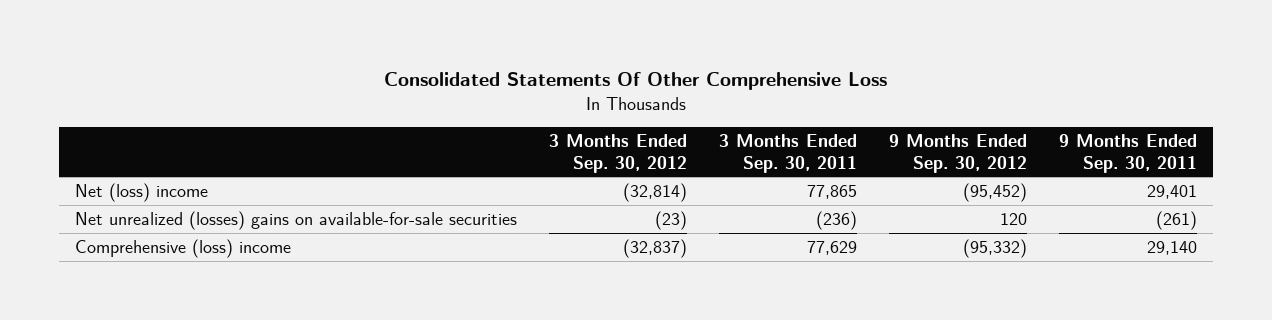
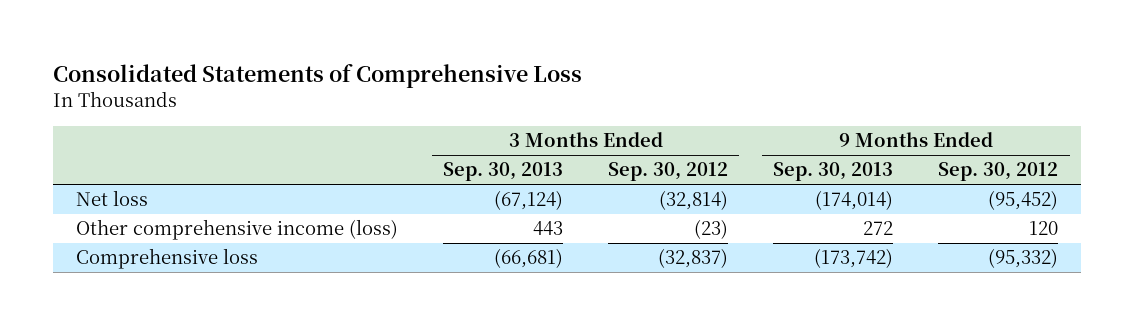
[383,72,887,91] Consolidated Statements Of Other Comprehensive Loss -> [53,64,583,89] Consolidated Statements of Comprehensive Loss
[718,134,857,173] 3 Months Ended Sep. 30, 2011 -> none
[1058,134,1197,173] 9 Months Ended Sep. 30, 2011 -> none
none -> [443,162,564,182] Sep. 30, 2013
none -> [773,162,894,182] Sep. 30, 2013
[74,183,208,203] Net (loss) income -> [75,190,148,207] Net loss
[74,211,517,231] Net unrealized (losses) gains on available-for-sale securities -> [75,219,398,241] Other comprehensive income (loss)
[74,239,291,259] Comprehensive (loss) income -> [75,248,258,270] Comprehensive loss

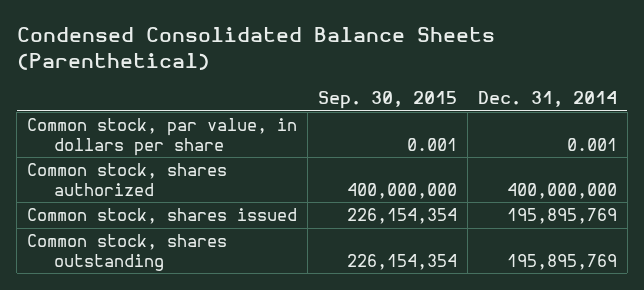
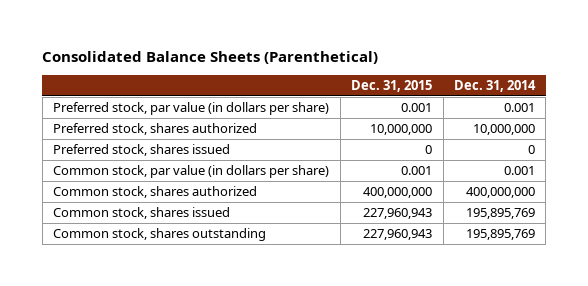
[16,27,495,71] Condensed Consolidated Balance Sheets (Parenthetical) -> [42,51,379,65] Consolidated Balance Sheets (Parenthetical)
[317,91,457,110] Sep. 30, 2015 -> none
none -> [351,80,433,93] Dec. 31, 2015
none -> [53,101,330,115] Preferred stock, par value (in dollars per share)
none -> [53,122,258,135] Preferred stock, shares authorized
none -> [53,143,231,156] Preferred stock, shares issued
[27,118,298,156] Common stock, par value, in dollars per share -> [53,164,330,178] Common stock, par value (in dollars per share)

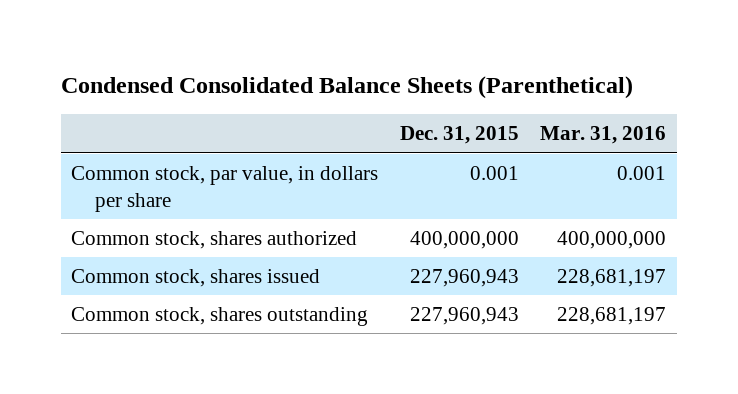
[42,51,379,65] Consolidated Balance Sheets (Parenthetical) -> [60,76,633,100] Condensed Consolidated Balance Sheets (Parenthetical)
[453,80,536,93] Dec. 31, 2014 -> none
none -> [540,126,667,145] Mar. 31, 2016
[53,101,330,115] Preferred stock, par value (in dollars per share) -> none
[53,122,258,135] Preferred stock, shares authorized -> none
[53,143,231,156] Preferred stock, shares issued -> none
[53,164,330,178] Common stock, par value (in dollars per share) -> [71,166,379,212] Common stock, par value, in dollars per share

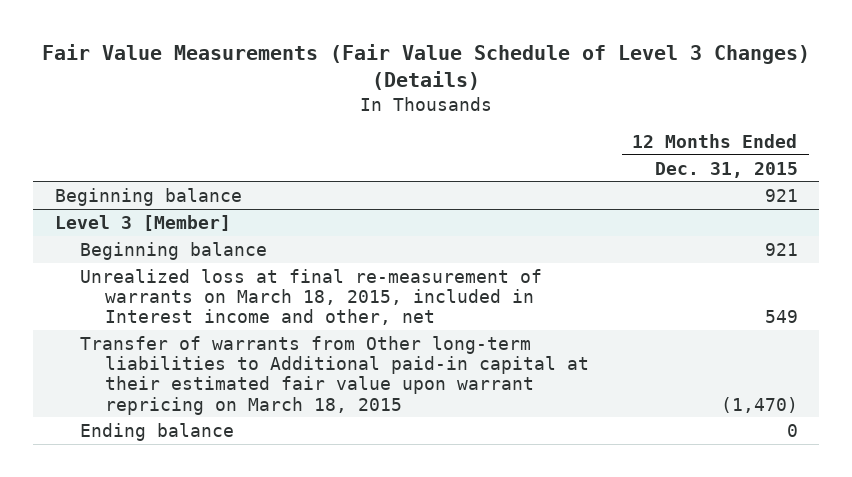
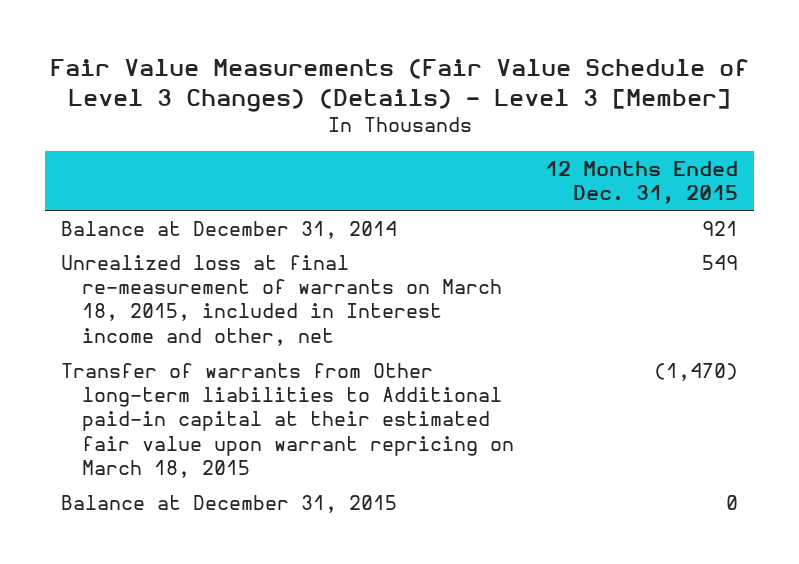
[42,44,811,91] Fair Value Measurements (Fair Value Schedule of Level 3 Changes) (Details) -> [49,58,749,112] Fair Value Measurements (Fair Value Schedule of Level 3 Changes) (Details) - Level 3 [Member]
[54,214,231,231] Level 3 [Member] -> none
[79,241,267,260] Beginning balance -> none
[54,187,242,206] Beginning balance -> [60,220,397,239] Balance at December 31, 2014
[79,422,234,441] Ending balance -> [60,494,397,513] Balance at December 31, 2015

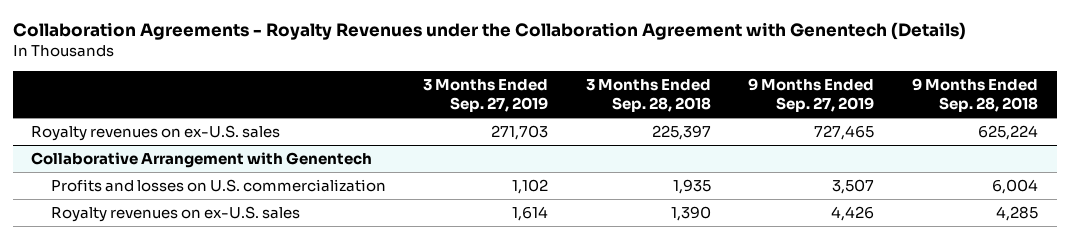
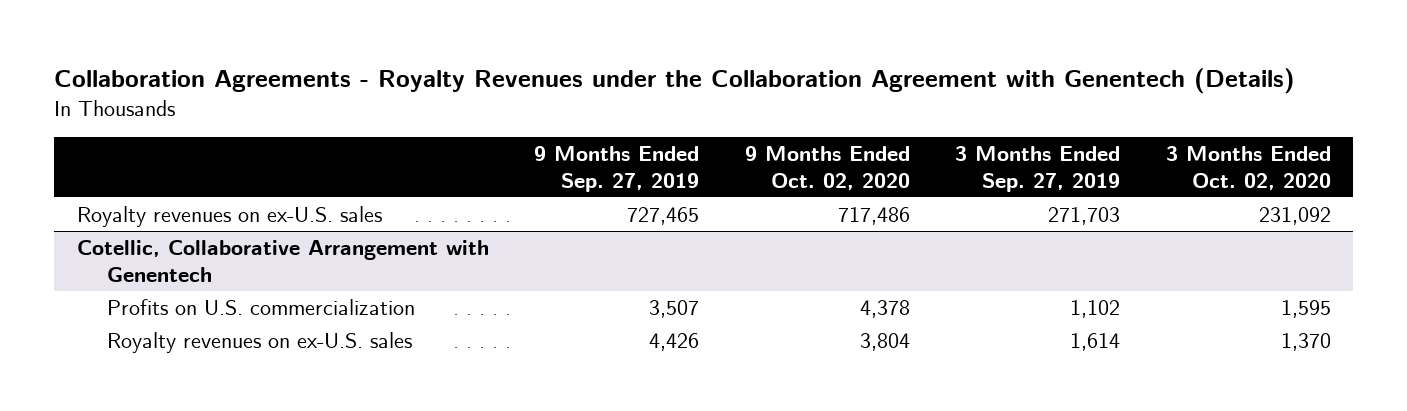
[585,78,711,113] 3 Months Ended Sep. 28, 2018 -> none
[912,77,1039,113] 9 Months Ended Sep. 28, 2018 -> none
none -> [744,145,910,190] 9 Months Ended Oct. 02, 2020
none -> [1165,145,1331,190] 3 Months Ended Oct. 02, 2020
[31,151,373,168] Collaborative Arrangement with Genentech -> [76,239,489,282] Cotellic, Collaborative Arrangement with Genentech
[50,178,386,192] Profits and losses on U.S. commercialization -> [107,298,416,315] Profits on U.S. commercialization

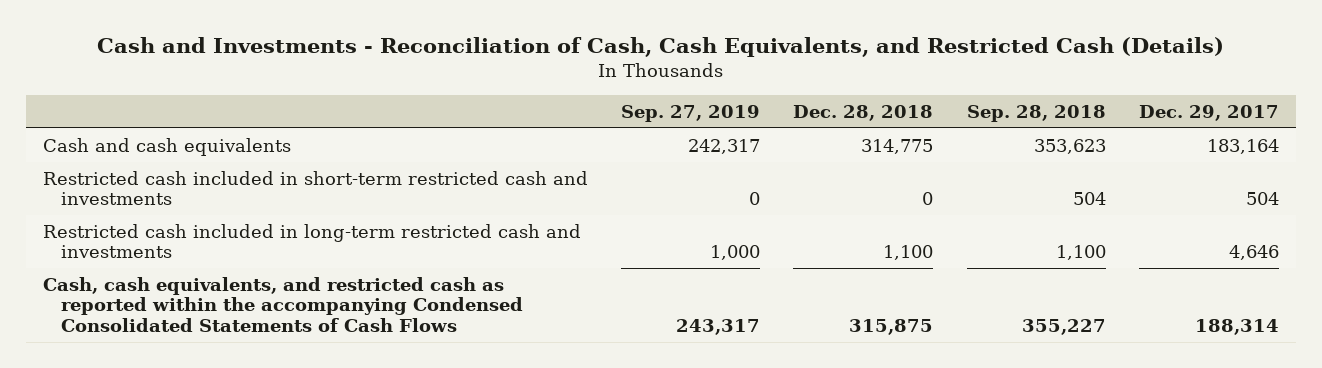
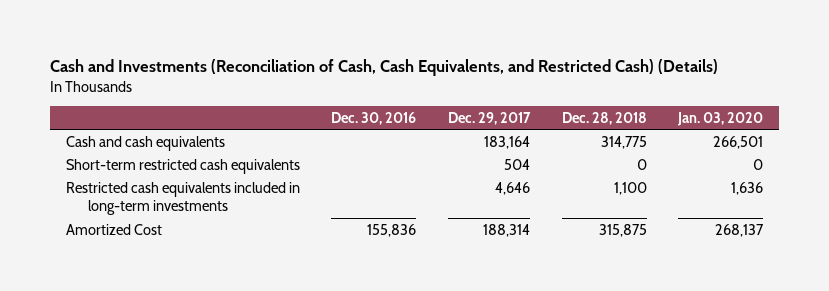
[96,37,1224,58] Cash and Investments - Reconciliation of Cash, Cash Equivalents, and Restricted Cash (Details) -> [49,59,718,77] Cash and Investments (Reconciliation of Cash, Cash Equivalents, and Restricted Cash) (Details)
[621,104,761,122] Sep. 27, 2019 -> none
[966,104,1106,122] Sep. 28, 2018 -> none
none -> [331,111,417,125] Dec. 30, 2016
none -> [677,111,764,126] Jan. 03, 2020
[42,170,588,206] Restricted cash included in short-term restricted cash and investments -> [65,158,300,174] Short-term restricted cash equivalents
[42,223,581,259] Restricted cash included in long-term restricted cash and investments -> [65,181,300,216] Restricted cash equivalents included in long-term investments
[42,276,523,332] Cash, cash equivalents, and restricted cash as reported within the accompanying Condensed Consolidated Statements of Cash Flows -> [65,223,162,235] Amortized Cost

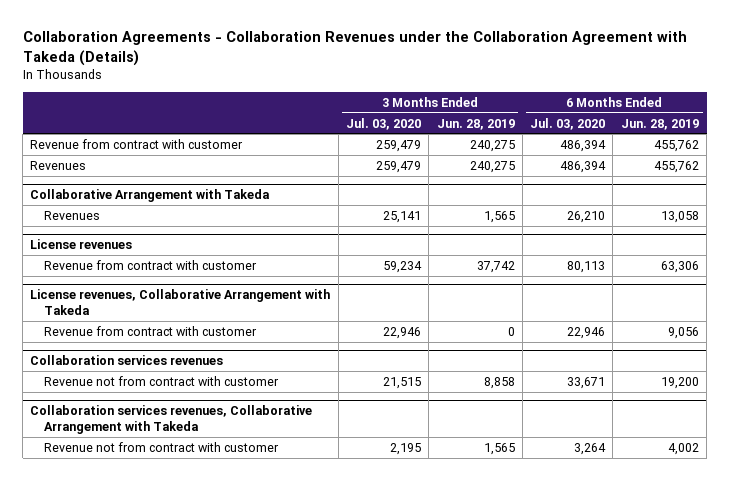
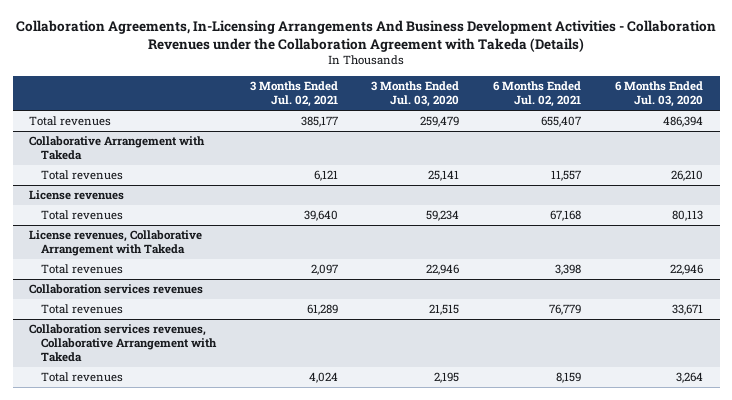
[22,31,687,67] Collaboration Agreements - Collaboration Revenues under the Collaboration Agreement with Takeda (Details) -> [16,19,717,52] Collaboration Agreements, In-Licensing Arrangements And Business Development Activities - Collaboration Revenues under the Collaboration Agreement with Takeda (Details)
[436,118,515,130] Jun. 28, 2019 -> none
[620,118,699,130] Jun. 28, 2019 -> none
none -> [249,81,338,108] 3 Months Ended Jul. 02, 2021
none -> [493,81,582,108] 6 Months Ended Jul. 02, 2021
[30,160,87,170] Revenues -> none
[30,138,244,149] Revenue from contract with customer -> [29,116,112,127] Total revenues
[44,210,101,220] Revenues -> [40,170,123,181] Total revenues
[44,259,258,270] Revenue from contract with customer -> [40,210,123,221] Total revenues
[44,325,258,336] Revenue from contract with customer -> [40,264,123,275] Total revenues
[44,375,280,386] Revenue not from contract with customer -> [40,304,123,315] Total revenues
[44,441,280,452] Revenue not from contract with customer -> [40,372,123,383] Total revenues

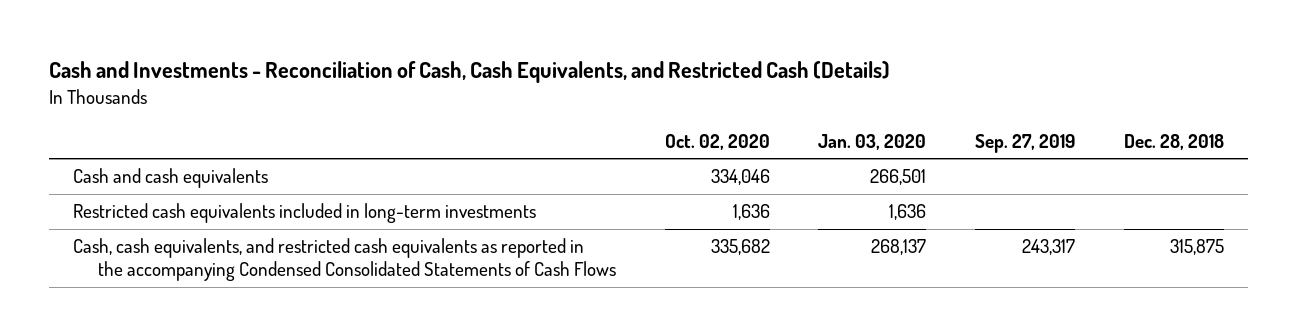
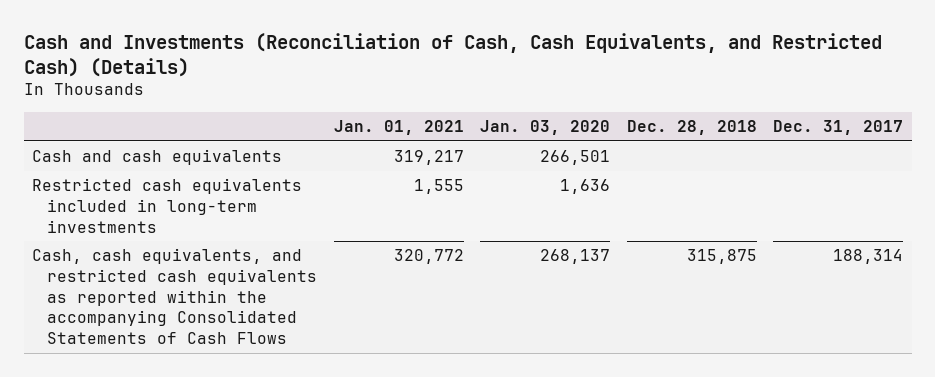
[48,61,890,84] Cash and Investments - Reconciliation of Cash, Cash Equivalents, and Restricted Cash (Details) -> [23,32,882,77] Cash and Investments (Reconciliation of Cash, Cash Equivalents, and Restricted Cash) (Details)
[664,133,770,150] Oct. 02, 2020 -> none
[975,133,1076,153] Sep. 27, 2019 -> none
none -> [333,119,464,135] Jan. 01, 2021
none -> [773,119,904,135] Dec. 31, 2017
[73,238,617,282] Cash, cash equivalents, and restricted cash equivalents as reported in the accompanying Condensed Consolidated Statements of Cash Flows -> [32,248,318,345] Cash, cash equivalents, and restricted cash equivalents as reported within the accompanying Consolidated Statements of Cash Flows

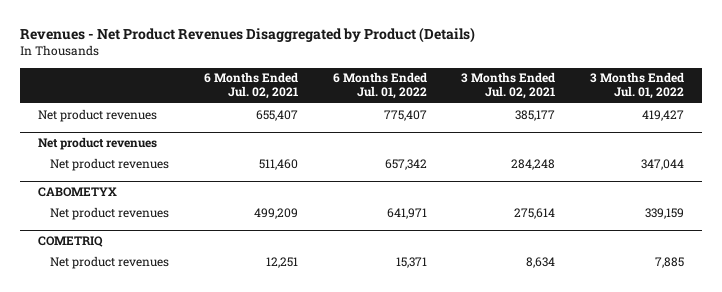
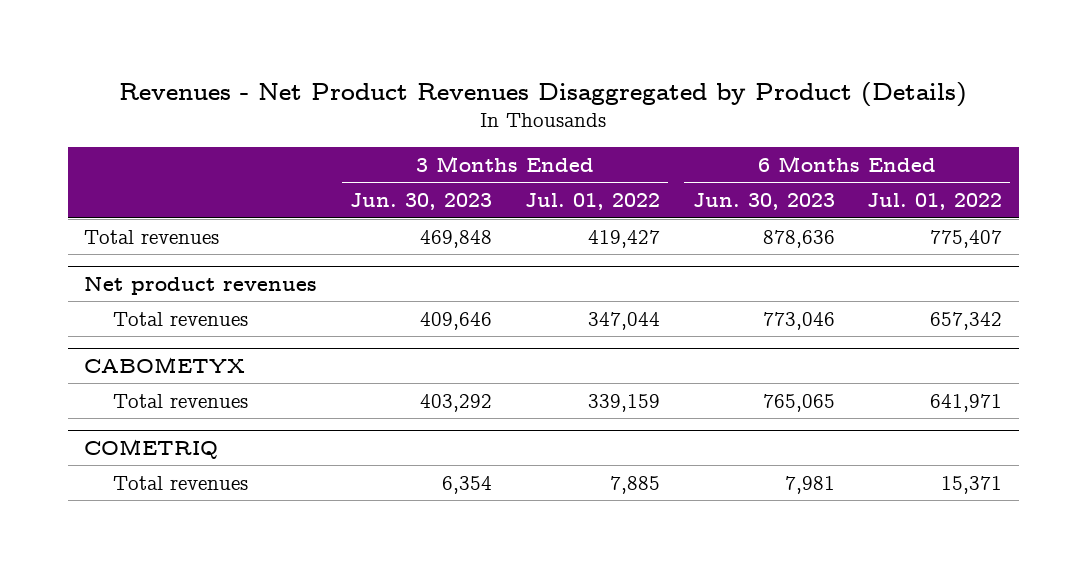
[203,72,298,100] 6 Months Ended Jul. 02, 2021 -> none
[461,72,556,100] 3 Months Ended Jul. 02, 2021 -> none
none -> [350,193,493,211] Jun. 30, 2023
none -> [692,193,835,211] Jun. 30, 2023
[37,108,157,122] Net product revenues -> [84,229,220,244] Total revenues
[49,157,169,171] Net product revenues -> [113,311,249,326] Total revenues
[49,206,169,220] Net product revenues -> [113,393,249,408] Total revenues
[49,255,169,269] Net product revenues -> [113,475,249,490] Total revenues

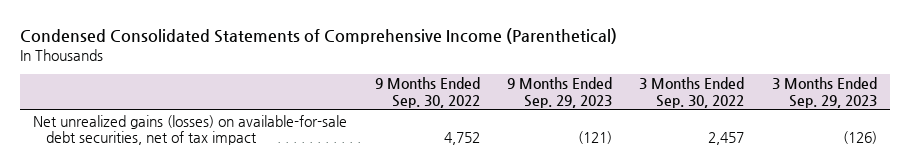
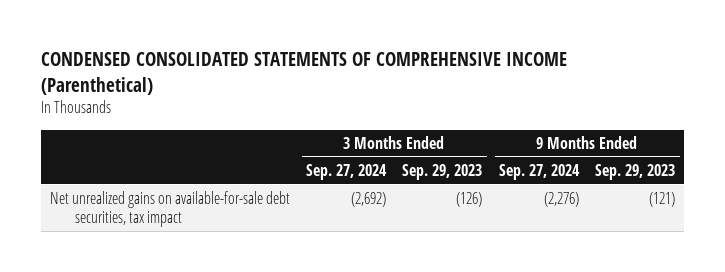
[19,28,617,45] Condensed Consolidated Statements of Comprehensive Income (Parenthetical) -> [41,52,568,95] CONDENSED CONSOLIDATED STATEMENTS OF COMPREHENSIVE INCOME (Parenthetical)
[374,77,480,108] 9 Months Ended Sep. 30, 2022 -> none
[639,77,745,108] 3 Months Ended Sep. 30, 2022 -> none
none -> [305,164,387,181] Sep. 27, 2024
none -> [498,164,580,181] Sep. 27, 2024
[33,114,348,145] Net unrealized gains (losses) on available-for-sale debt securities, net of tax impact -> [49,191,290,228] Net unrealized gains on available-for-sale debt securities, tax impact

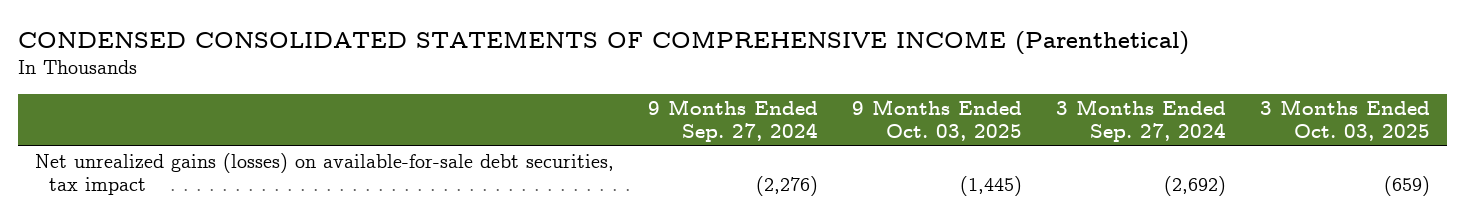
[402,164,483,181] Sep. 29, 2023 -> none
[595,164,676,181] Sep. 29, 2023 -> none
none -> [851,99,1022,141] 9 Months Ended Oct. 03, 2025
none -> [1260,99,1431,141] 3 Months Ended Oct. 03, 2025
[49,191,290,228] Net unrealized gains on available-for-sale debt securities, tax impact -> [34,153,614,195] Net unrealized gains (losses) on available-for-sale debt securities, tax impact

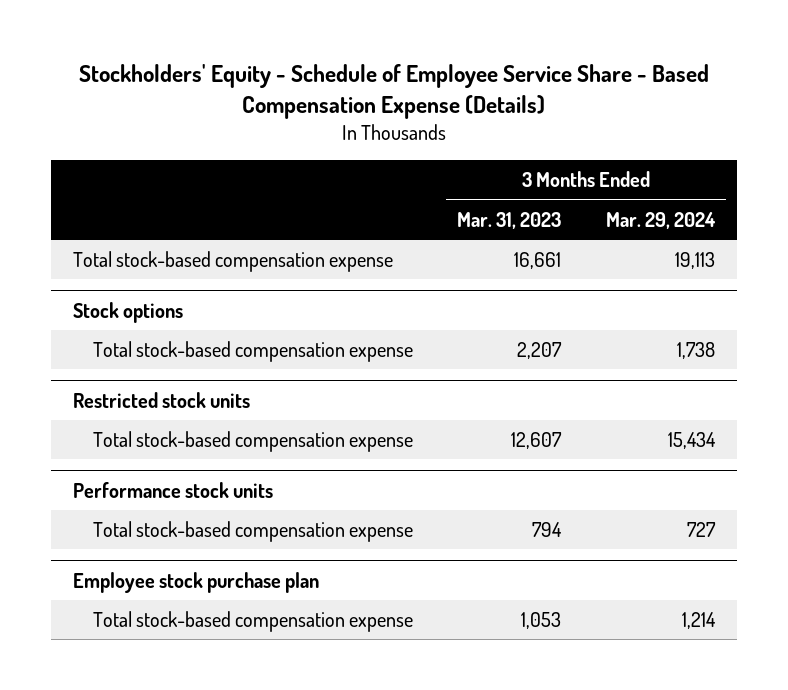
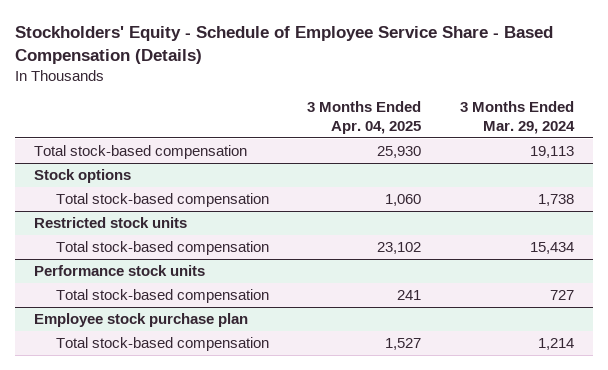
[78,63,709,120] Stockholders' Equity - Schedule of Employee Service Share - Based Compensation Expense (Details) -> [14,25,553,64] Stockholders' Equity - Schedule of Employee Service Share - Based Compensation (Details)
[457,211,562,229] Mar. 31, 2023 -> none
none -> [307,101,422,134] 3 Months Ended Apr. 04, 2025
[72,251,393,273] Total stock-based compensation expense -> [33,144,247,159] Total stock-based compensation
[92,341,413,363] Total stock-based compensation expense -> [55,192,269,207] Total stock-based compensation
[92,431,413,453] Total stock-based compensation expense -> [55,240,269,255] Total stock-based compensation
[92,521,413,543] Total stock-based compensation expense -> [55,288,269,303] Total stock-based compensation
[92,611,413,633] Total stock-based compensation expense -> [55,336,269,351] Total stock-based compensation

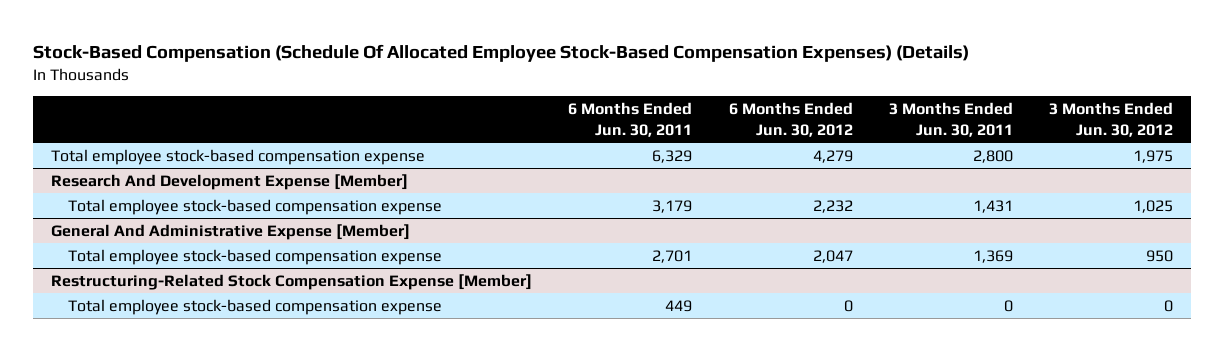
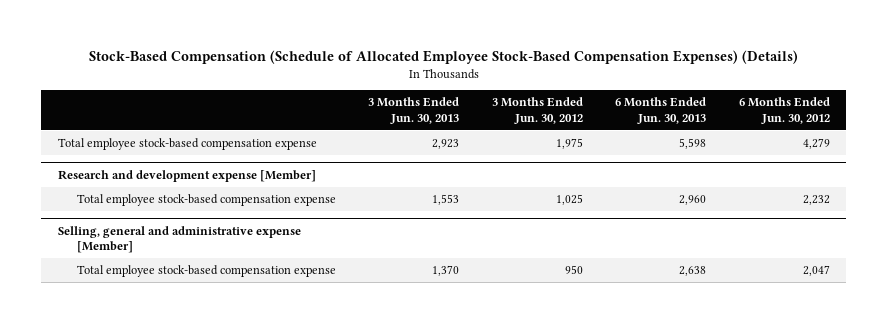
[33,44,970,63] Stock-Based Compensation (Schedule Of Allocated Employee Stock-Based Compensation Expenses) (Details) -> [88,49,798,64] Stock-Based Compensation (Schedule of Allocated Employee Stock-Based Compensation Expenses) (Details)
[568,102,693,137] 6 Months Ended Jun. 30, 2011 -> none
[888,102,1013,137] 3 Months Ended Jun. 30, 2011 -> none
none -> [368,97,460,124] 3 Months Ended Jun. 30, 2013
none -> [615,97,707,124] 6 Months Ended Jun. 30, 2013
[51,173,409,190] Research And Development Expense [Member] -> [57,169,316,182] Research and development expense [Member]
[51,223,411,240] General And Administrative Expense [Member] -> [57,225,301,254] Selling, general and administrative expense [Member]
[51,273,533,290] Restructuring-Related Stock Compensation Expense [Member] -> none
[67,298,442,315] Total employee stock-based compensation expense -> none

